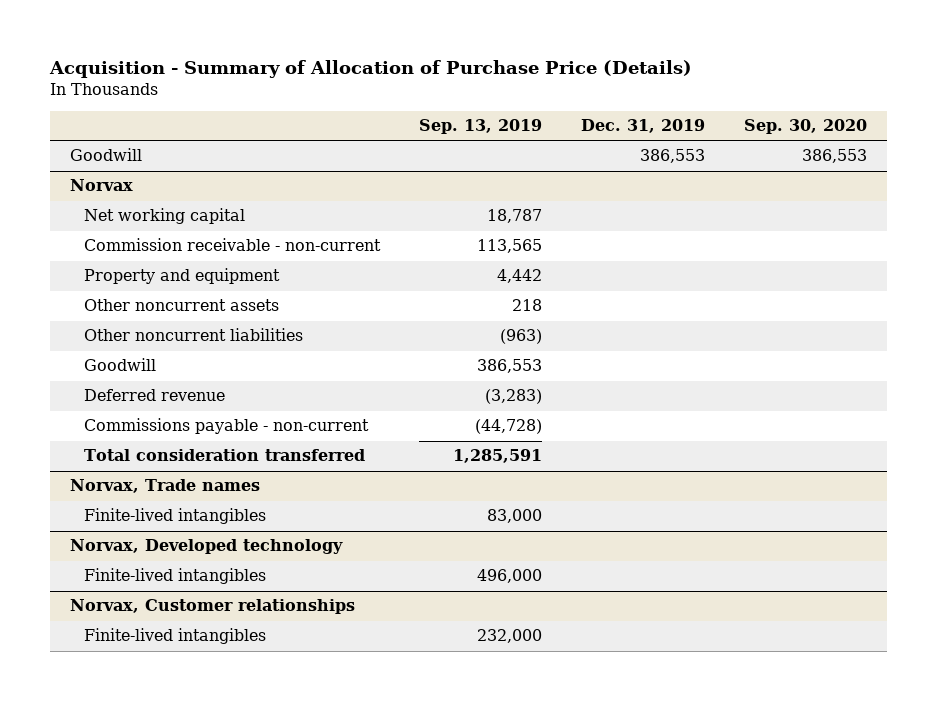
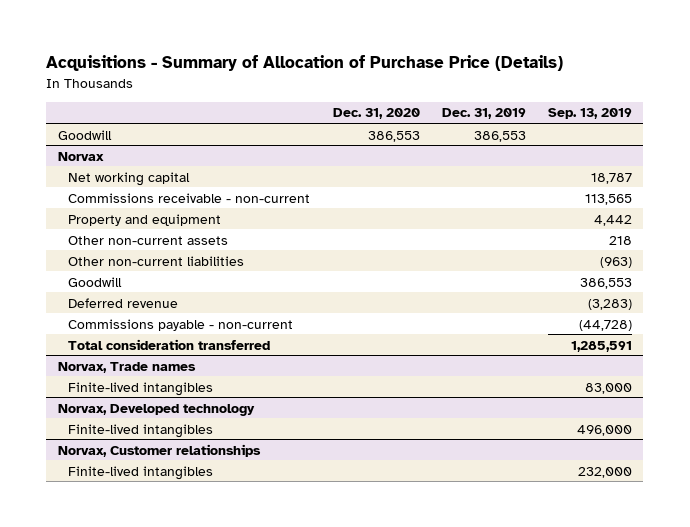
[49,60,693,79] Acquisition - Summary of Allocation of Purchase Price (Details) -> [46,55,564,72] Acquisitions - Summary of Allocation of Purchase Price (Details)
[744,119,868,135] Sep. 30, 2020 -> none
none -> [332,108,420,120] Dec. 31, 2020
[83,238,381,252] Commission receivable - non-current -> [68,192,311,203] Commissions receivable - non-current
[83,299,279,312] Other noncurrent assets -> [68,235,229,245] Other non-current assets
[83,328,303,342] Other noncurrent liabilities -> [68,255,245,266] Other non-current liabilities

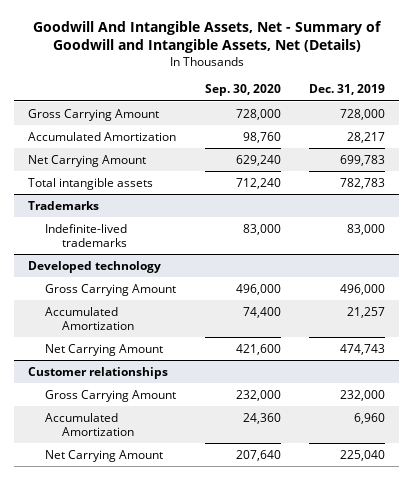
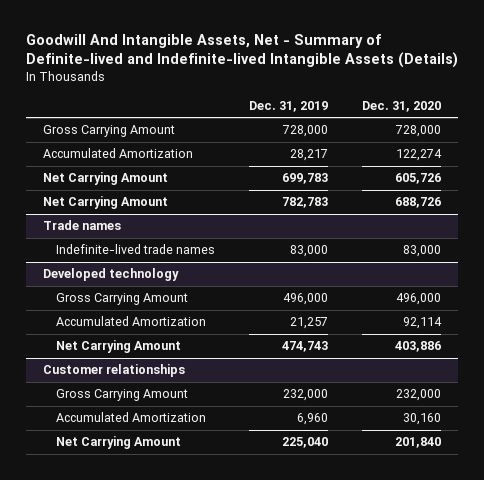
[32,21,382,54] Goodwill And Intangible Assets, Net - Summary of Goodwill and Intangible Assets, Net (Details) -> [25,34,458,69] Goodwill And Intangible Assets, Net - Summary of Definite-lived and Indefinite-lived Intangible Assets (Details)
[204,84,281,97] Sep. 30, 2020 -> none
none -> [362,100,442,112] Dec. 31, 2020
[28,200,100,210] Trademarks -> none
[28,177,154,190] Total intangible assets -> [42,196,168,210] Net Carrying Amount
none -> [42,220,121,231] Trade names
[45,223,128,247] Indefinite-lived trademarks -> [55,244,215,255] Indefinite-lived trade names

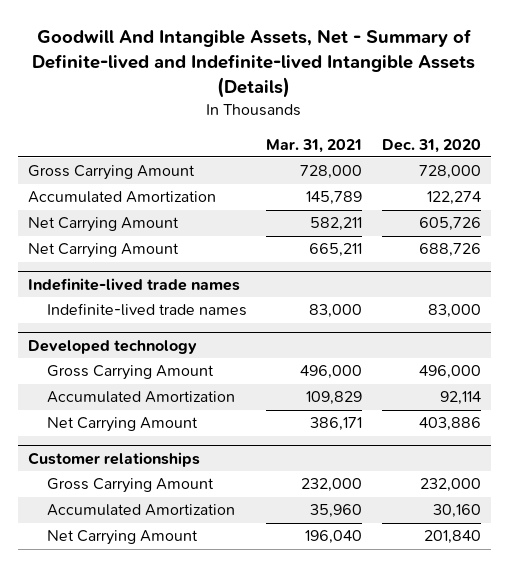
[249,100,329,112] Dec. 31, 2019 -> none
none -> [266,138,363,153] Mar. 31, 2021
[42,220,121,231] Trade names -> [27,277,240,291] Indefinite-lived trade names

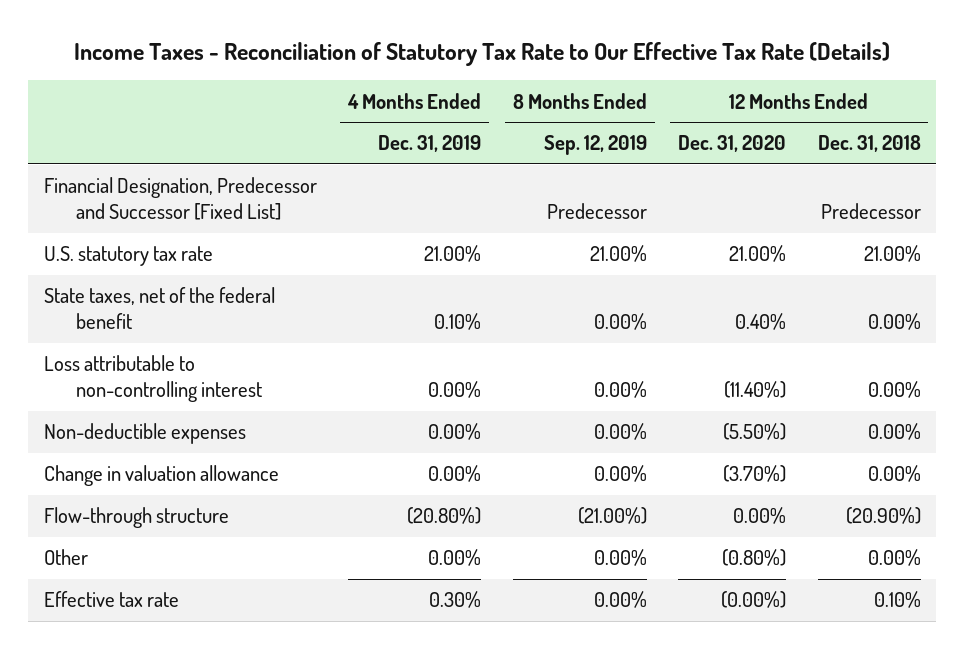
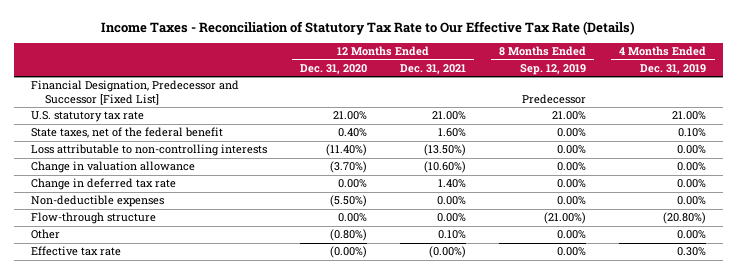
[817,135,921,153] Dec. 31, 2018 -> none
none -> [399,64,466,75] Dec. 31, 2021
[43,355,263,403] Loss attributable to non-controlling interest -> [30,144,267,157] Loss attributable to non-controlling interests
none -> [30,178,176,191] Change in deferred tax rate
[43,423,246,445] Non-deductible expenses -> [30,195,164,208] Non-deductible expenses

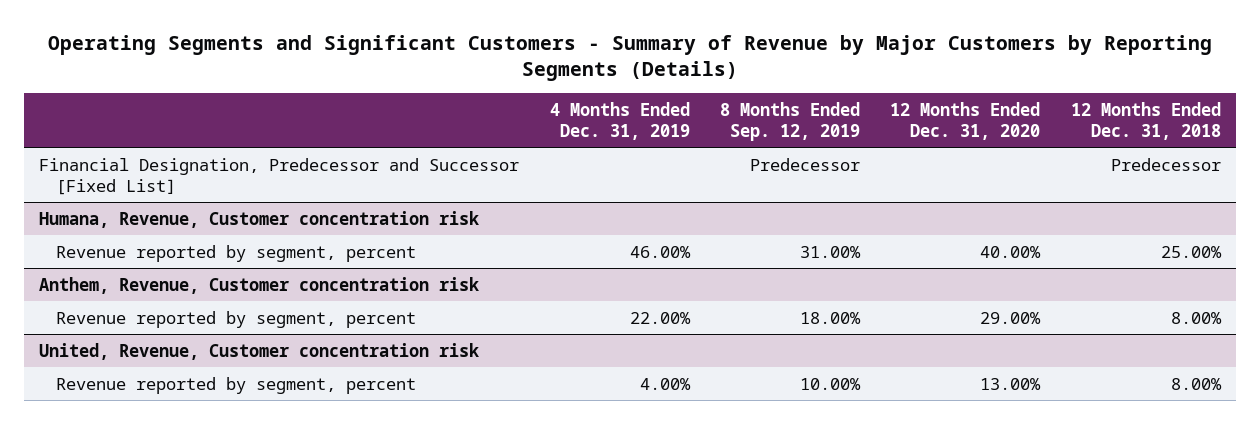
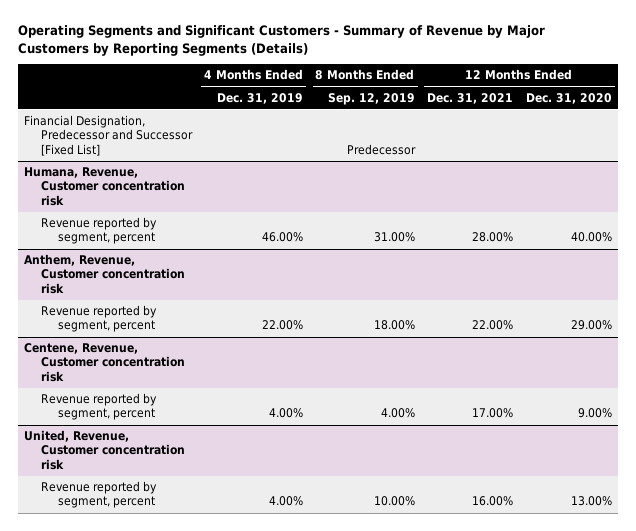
[1070,101,1221,140] 12 Months Ended Dec. 31, 2018 -> none
none -> [427,92,514,104] Dec. 31, 2021
none -> [23,343,185,382] Centene, Revenue, Customer concentration risk
none -> [40,393,157,421] Revenue reported by segment, percent

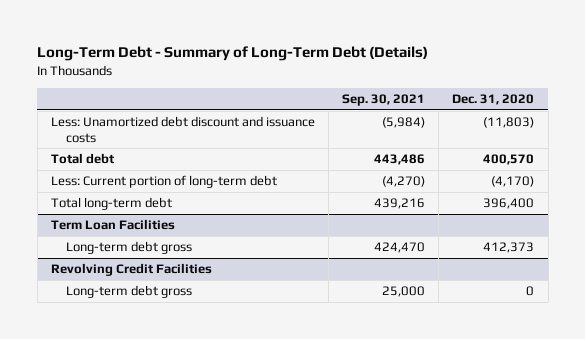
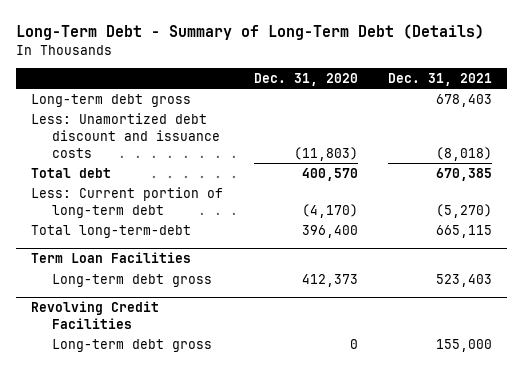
[342,94,426,107] Sep. 30, 2021 -> none
none -> [387,72,492,86] Dec. 31, 2021
none -> [31,93,192,107] Long-term debt gross
[50,197,172,211] Total long-term debt -> [31,224,192,238] Total long-term-debt

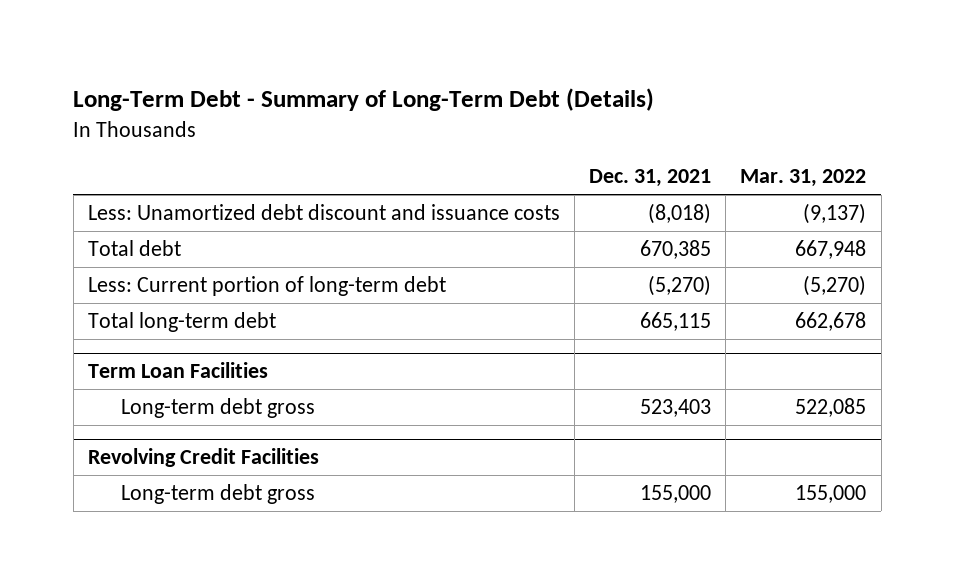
[253,72,358,86] Dec. 31, 2020 -> none
none -> [740,169,867,188] Mar. 31, 2022
[31,93,192,107] Long-term debt gross -> none
[31,224,192,238] Total long-term-debt -> [88,311,277,332] Total long-term debt

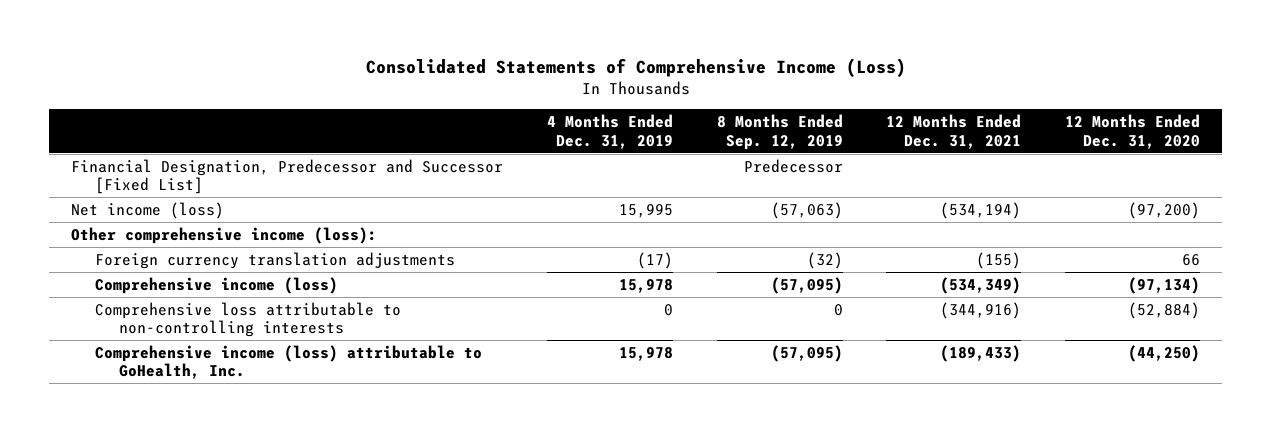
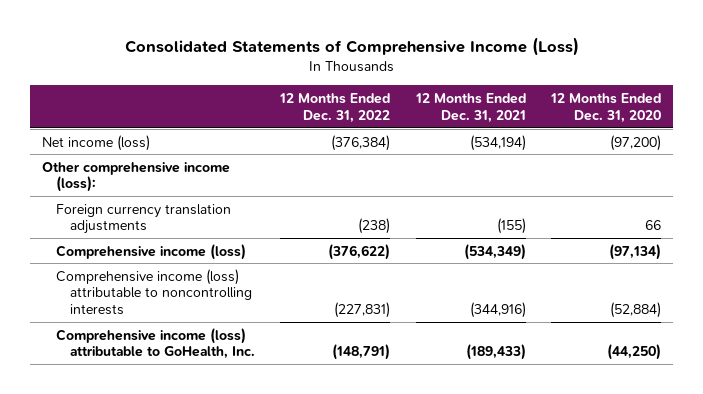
[546,113,673,149] 4 Months Ended Dec. 31, 2019 -> none
[716,113,843,150] 8 Months Ended Sep. 12, 2019 -> none
none -> [279,92,391,123] 12 Months Ended Dec. 31, 2022
[71,158,504,195] Financial Designation, Predecessor and Successor [Fixed List] -> none
[94,301,401,338] Comprehensive loss attributable to non-controlling interests -> [56,268,253,316] Comprehensive income (loss) attributable to noncontrolling interests

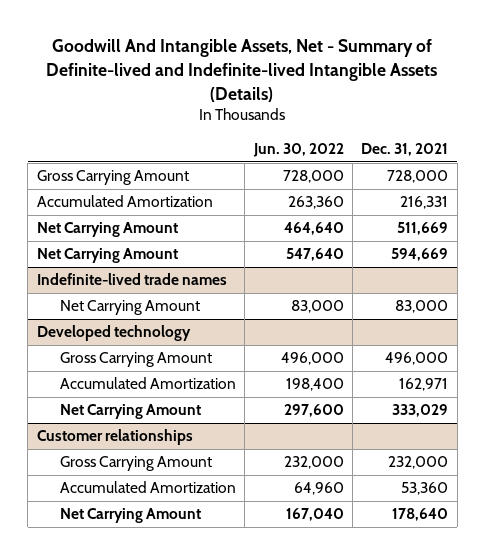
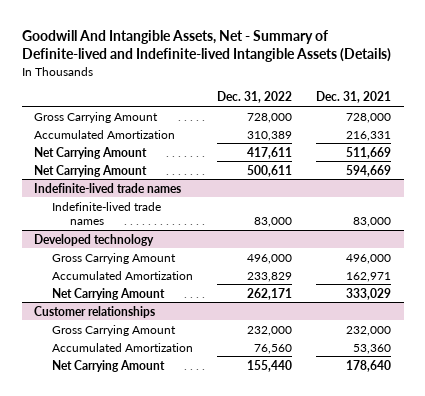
[252,143,344,158] Jun. 30, 2022 -> none
none -> [217,91,293,104] Dec. 31, 2022
[60,300,201,316] Net Carrying Amount -> [51,201,161,226] Indefinite-lived trade names

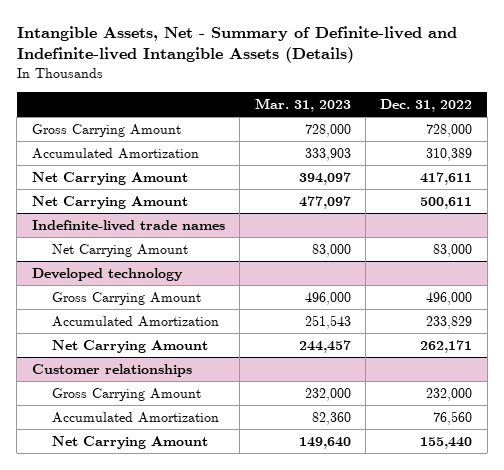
[21,29,391,63] Goodwill And Intangible Assets, Net - Summary of Definite-lived and Indefinite-lived Intangible Assets (Details) -> [16,26,457,64] Intangible Assets, Net - Summary of Definite-lived and Indefinite-lived Intangible Assets (Details)
[316,91,392,104] Dec. 31, 2021 -> none
none -> [254,97,351,112] Mar. 31, 2023
[51,201,161,226] Indefinite-lived trade names -> [51,243,188,257] Net Carrying Amount

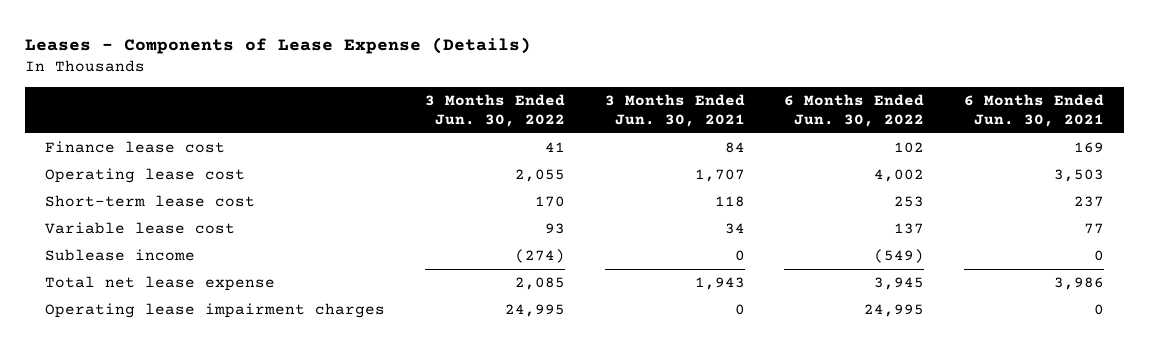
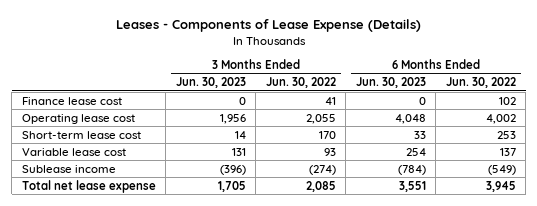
[604,93,745,127] 3 Months Ended Jun. 30, 2021 -> none
[964,93,1105,127] 6 Months Ended Jun. 30, 2021 -> none
none -> [175,76,246,88] Jun. 30, 2023
none -> [355,76,426,88] Jun. 30, 2023
[45,303,386,319] Operating lease impairment charges -> none

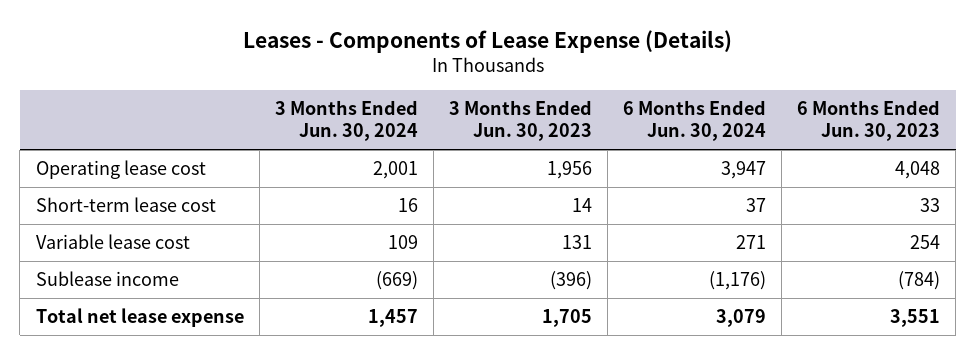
[265,76,336,88] Jun. 30, 2022 -> none
[445,76,516,88] Jun. 30, 2022 -> none
none -> [274,100,418,142] 3 Months Ended Jun. 30, 2024
none -> [623,100,767,142] 6 Months Ended Jun. 30, 2024
[21,96,122,105] Finance lease cost -> none

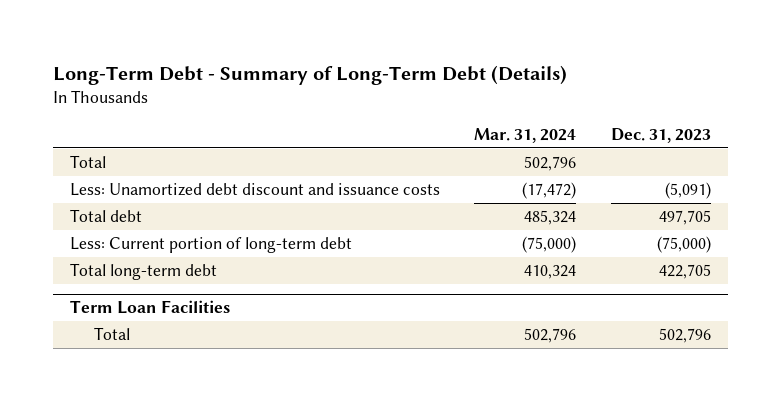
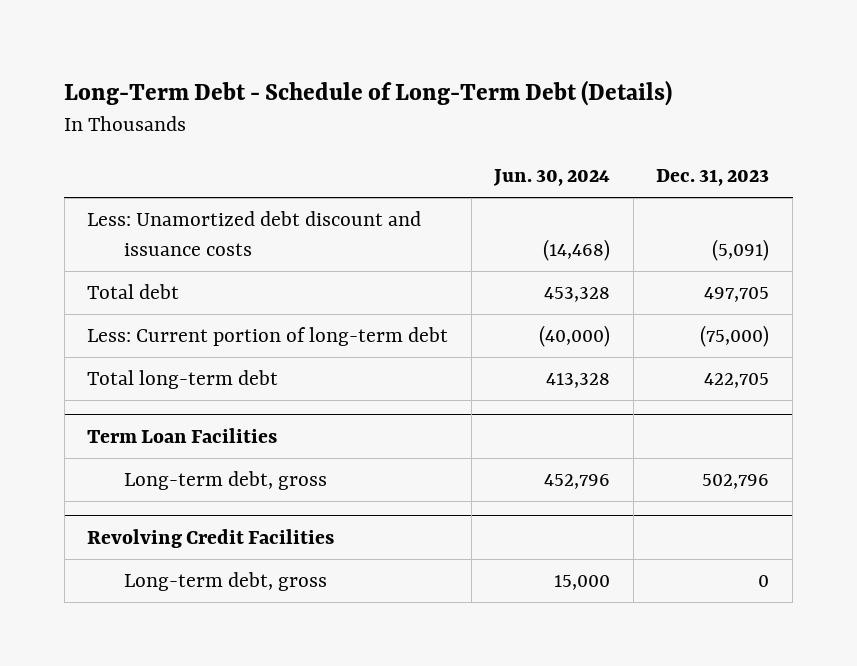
[52,64,567,85] Long-Term Debt - Summary of Long-Term Debt (Details) -> [64,79,673,106] Long-Term Debt - Schedule of Long-Term Debt (Details)
[474,127,577,143] Mar. 31, 2024 -> none
none -> [493,168,611,186] Jun. 30, 2024
[69,155,106,169] Total -> none
[93,327,130,341] Total -> [123,471,327,491] Long-term debt, gross
none -> [87,528,335,548] Revolving Credit Facilities
none -> [123,572,327,592] Long-term debt, gross

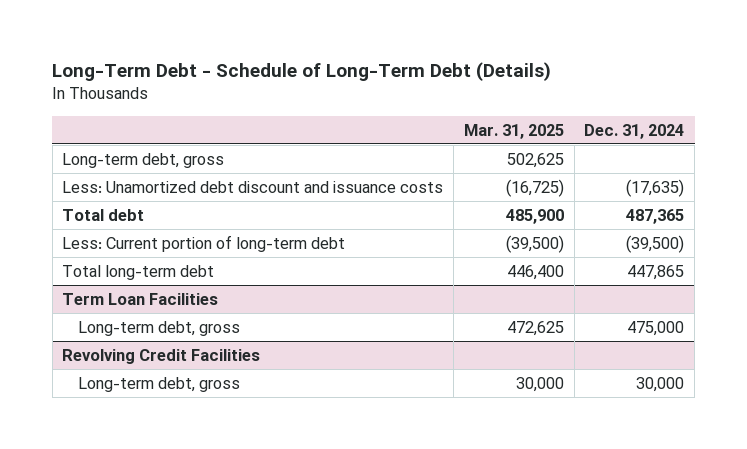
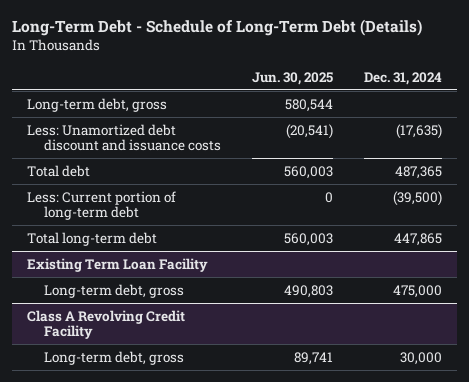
[463,123,564,139] Mar. 31, 2025 -> none
none -> [251,71,333,85] Jun. 30, 2025
[62,292,219,305] Term Loan Facilities -> [26,257,208,272] Existing Term Loan Facility
[62,348,261,364] Revolving Credit Facilities -> [26,309,185,340] Class A Revolving Credit Facility

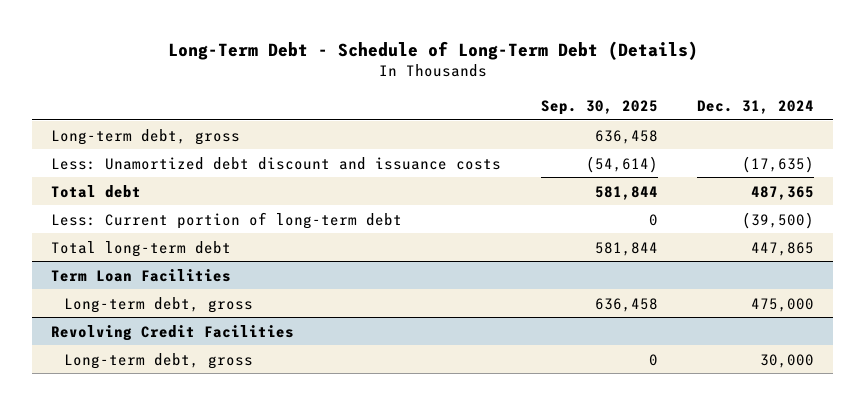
[251,71,333,85] Jun. 30, 2025 -> none
none -> [540,99,658,115] Sep. 30, 2025
[26,257,208,272] Existing Term Loan Facility -> [51,268,232,282] Term Loan Facilities
[26,309,185,340] Class A Revolving Credit Facility -> [51,324,295,341] Revolving Credit Facilities

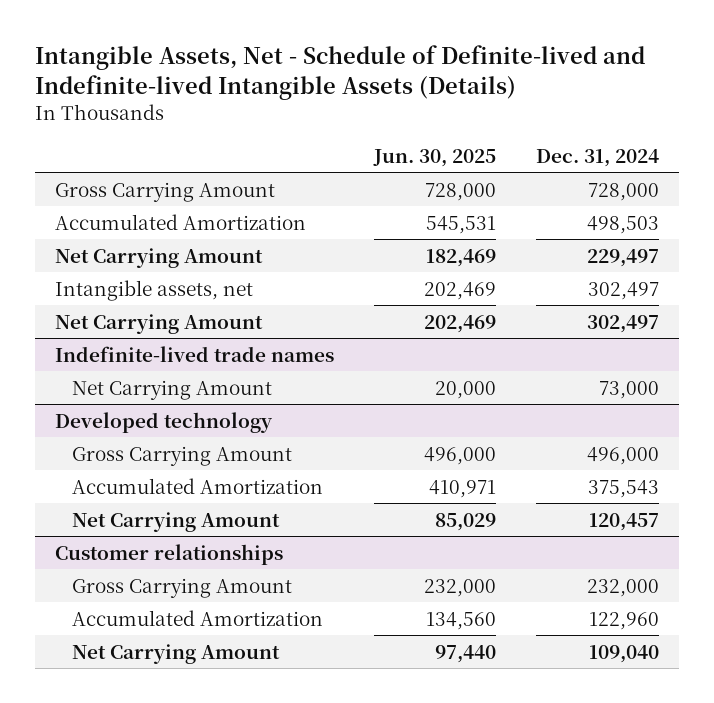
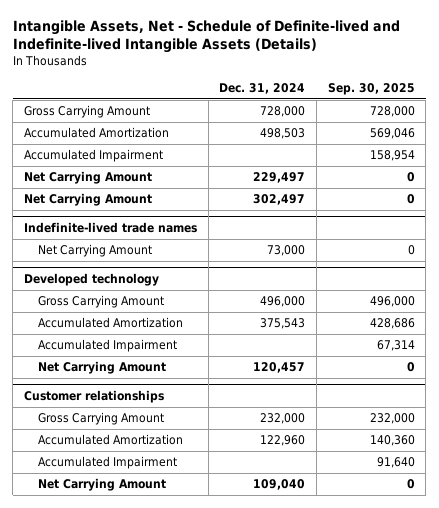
[372,148,496,167] Jun. 30, 2025 -> none
none -> [327,83,415,96] Sep. 30, 2025
none -> [24,149,164,163] Accumulated Impairment
[54,279,253,301] Intangible assets, net -> none
none -> [38,339,178,353] Accumulated Impairment
none -> [38,456,178,470] Accumulated Impairment

